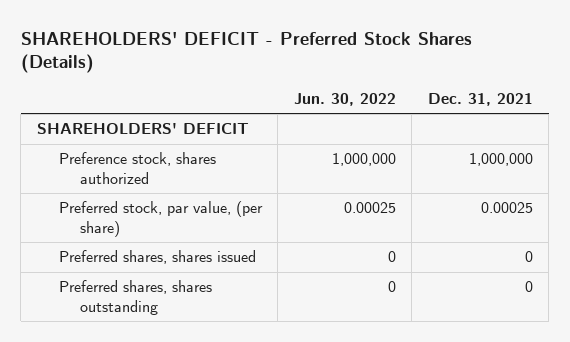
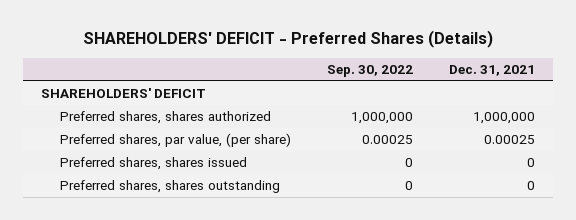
[20,31,472,74] SHAREHOLDERS' DEFICIT - Preferred Stock Shares (Details) -> [82,30,493,49] SHAREHOLDERS' DEFICIT - Preferred Shares (Details)
[293,92,396,106] Jun. 30, 2022 -> none
none -> [326,65,413,78] Sep. 30, 2022
[58,152,216,184] Preference stock, shares authorized -> [60,111,272,125] Preferred shares, shares authorized
[58,201,263,237] Preferred stock, par value, (per share) -> [60,133,292,148] Preferred shares, par value, (per share)

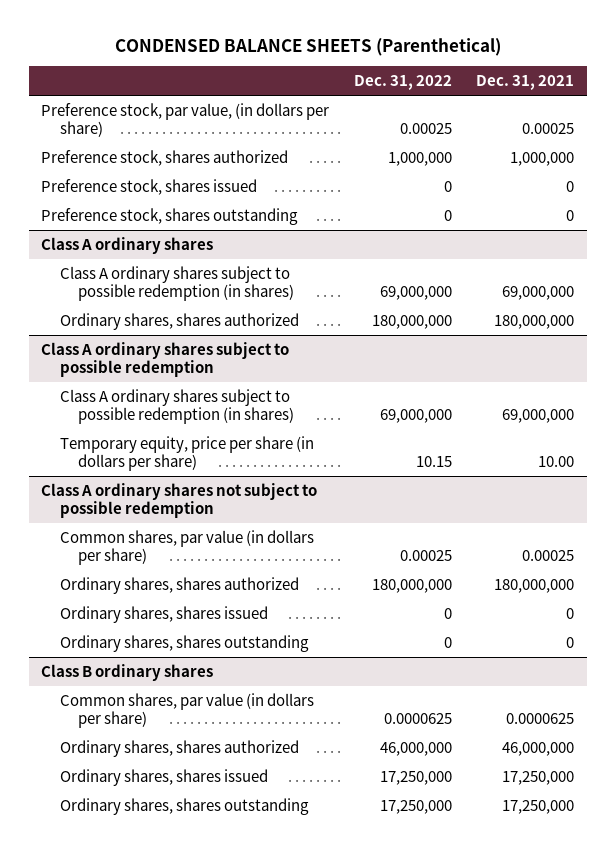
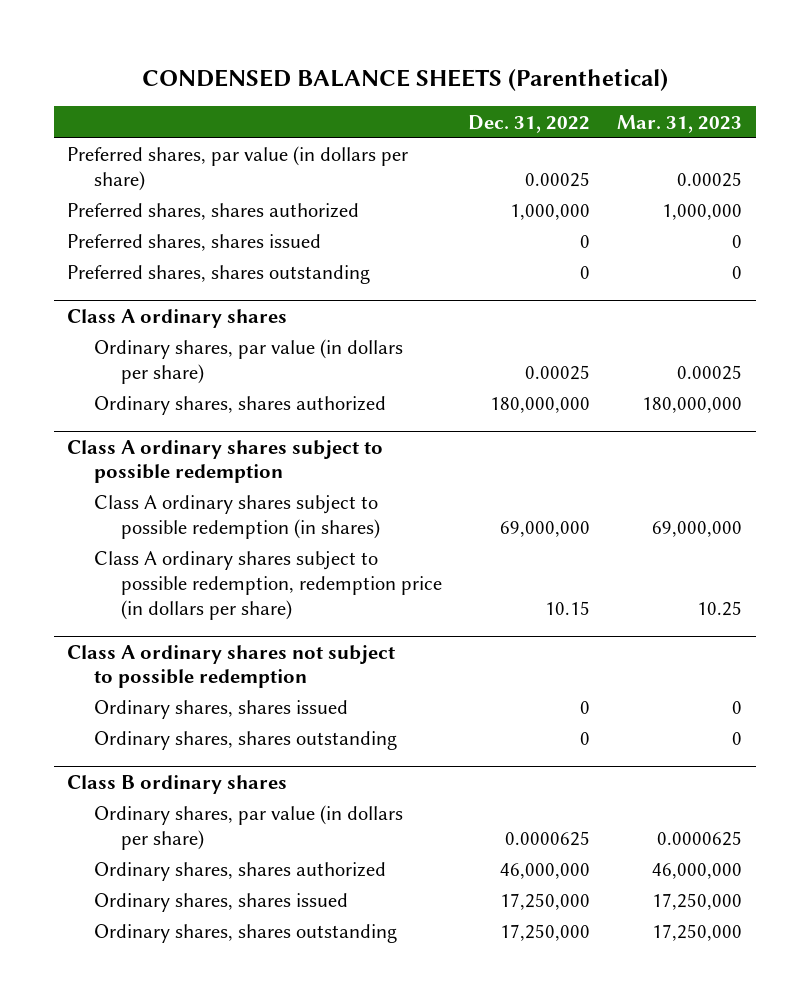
[476,75,575,91] Dec. 31, 2021 -> none
none -> [617,114,743,133] Mar. 31, 2023
[40,102,329,137] Preference stock, par value, (in dollars per share) -> [67,146,409,192] Preferred shares, par value (in dollars per share)
[40,149,288,166] Preference stock, shares authorized -> [67,203,360,221] Preferred shares, shares authorized
[40,178,257,195] Preference stock, shares issued -> [67,234,322,252] Preferred shares, shares issued
[40,207,298,225] Preference stock, shares outstanding -> [67,265,371,285] Preferred shares, shares outstanding
[59,265,295,301] Class A ordinary shares subject to possible redemption (in shares) -> none
none -> [93,339,403,385] Ordinary shares, par value (in dollars per share)
[59,435,314,471] Temporary equity, price per share (in dollars per share) -> [93,551,442,620] Class A ordinary shares subject to possible redemption, redemption price (in dollars per share)
[59,529,314,565] Common shares, par value (in dollars per share) -> none
[59,576,299,594] Ordinary shares, shares authorized -> none
[59,692,314,728] Common shares, par value (in dollars per share) -> [93,805,403,851] Ordinary shares, par value (in dollars per share)

